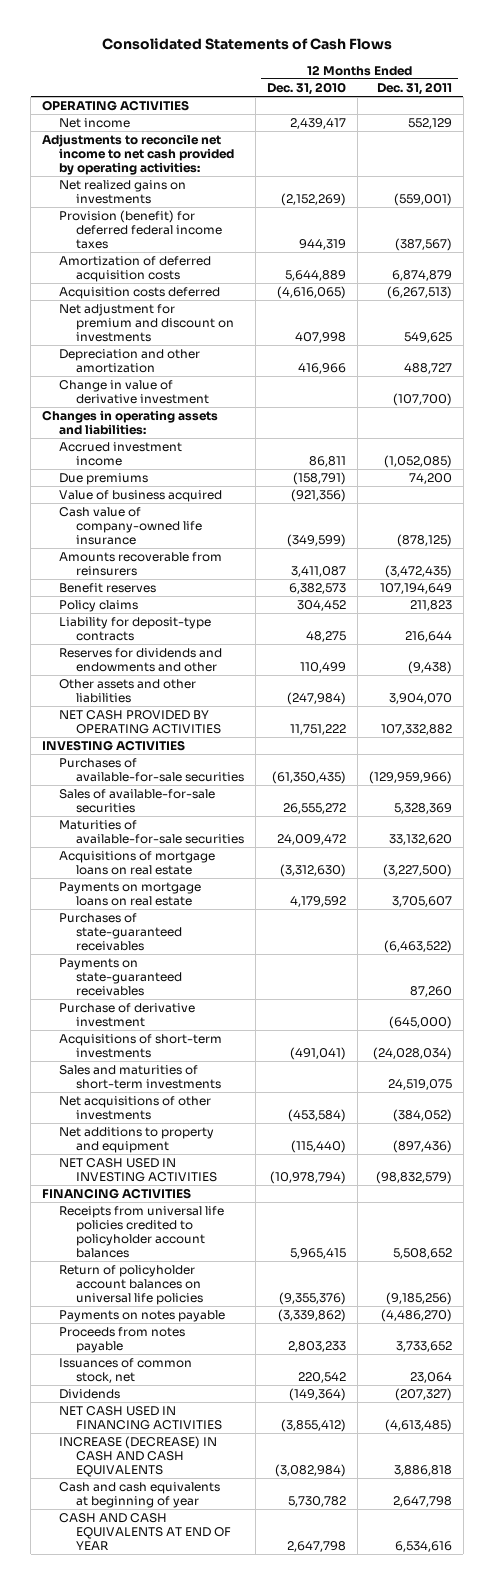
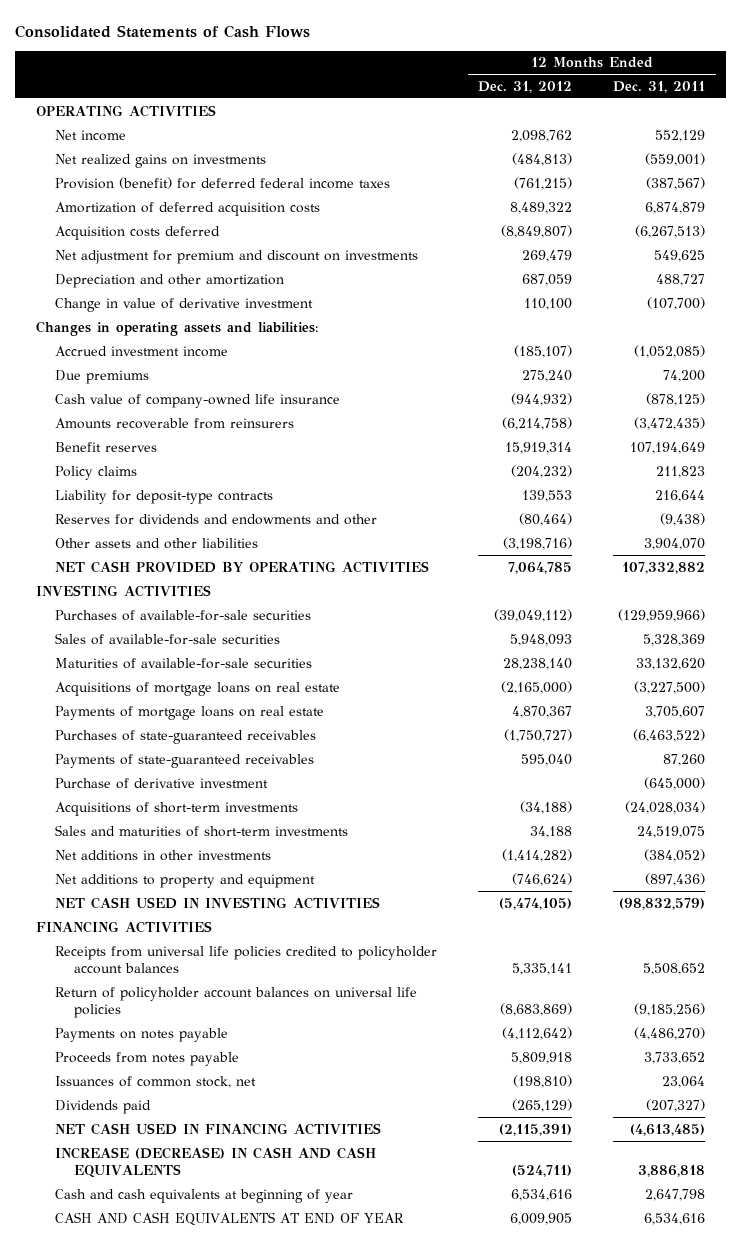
[267,82,347,96] Dec. 31, 2010 -> none
none -> [478,80,573,93] Dec. 31, 2012
[42,134,235,176] Adjustments to reconcile net income to net cash provided by operating activities: -> none
[59,490,223,503] Value of business acquired -> none
[59,882,202,907] Payments on mortgage loans on real estate -> [54,705,324,720] Payments of mortgage loans on real estate
[59,958,183,997] Payments on state-guaranteed receivables -> [54,753,314,768] Payments of state-guaranteed receivables
[59,1096,212,1121] Net acquisitions of other investments -> [54,849,271,861] Net additions in other investments
[59,1389,121,1400] Dividends -> [54,1099,151,1114] Dividends paid

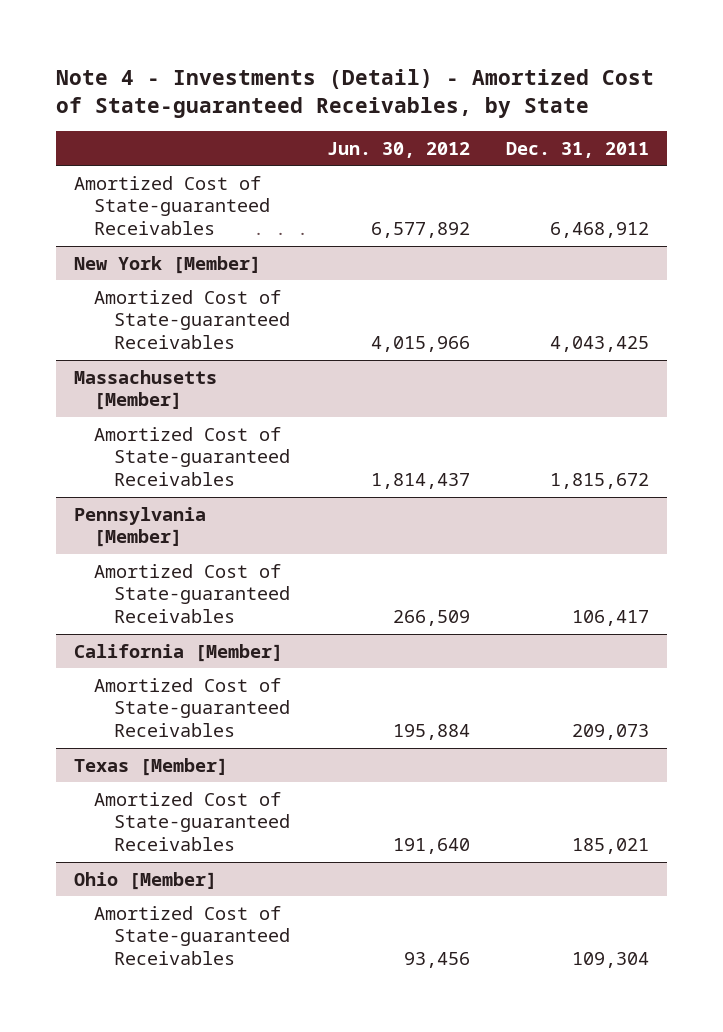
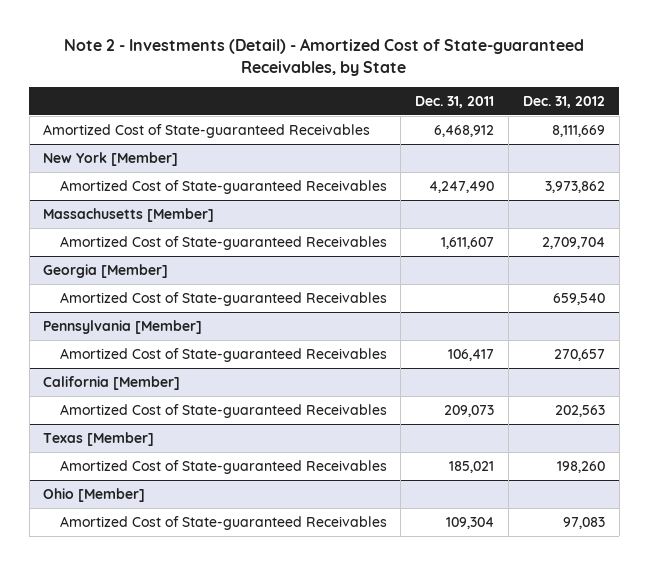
[56,68,655,119] Note 4 - Investments (Detail) - Amortized Cost of State-guaranteed Receivables, by State -> [64,37,585,76] Note 2 - Investments (Detail) - Amortized Cost of State-guaranteed Receivables, by State
[326,141,470,158] Jun. 30, 2012 -> none
none -> [522,95,605,108] Dec. 31, 2012
[549,336,649,353] 4,043,425 -> [429,180,495,193] 4,247,490
[549,473,649,490] 1,815,672 -> [441,236,495,249] 1,611,607
none -> [43,263,169,278] Georgia [Member]
none -> [59,291,387,306] Amortized Cost of State-guaranteed Receivables

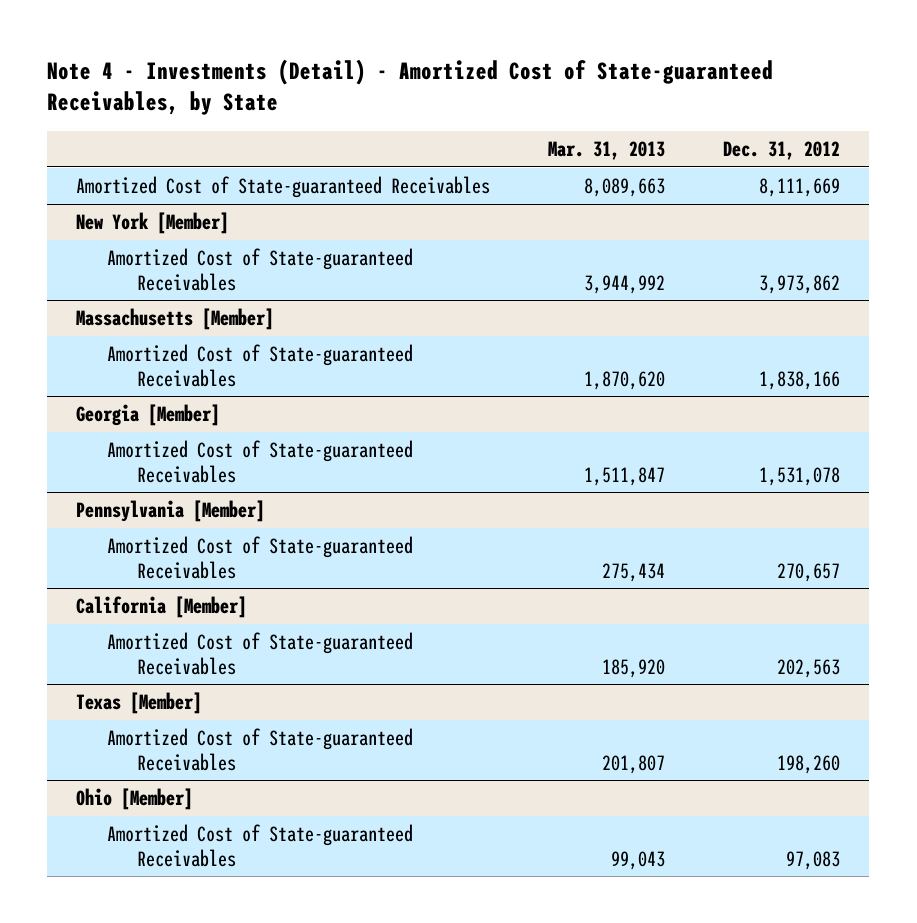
[64,37,585,76] Note 2 - Investments (Detail) - Amortized Cost of State-guaranteed Receivables, by State -> [47,58,774,116] Note 4 - Investments (Detail) - Amortized Cost of State-guaranteed Receivables, by State
[415,95,495,108] Dec. 31, 2011 -> none
none -> [548,140,666,160] Mar. 31, 2013
[541,236,605,249] 2,709,704 -> [759,370,841,390] 1,838,166
[552,292,605,305] 659,540 -> [759,466,841,486] 1,531,078

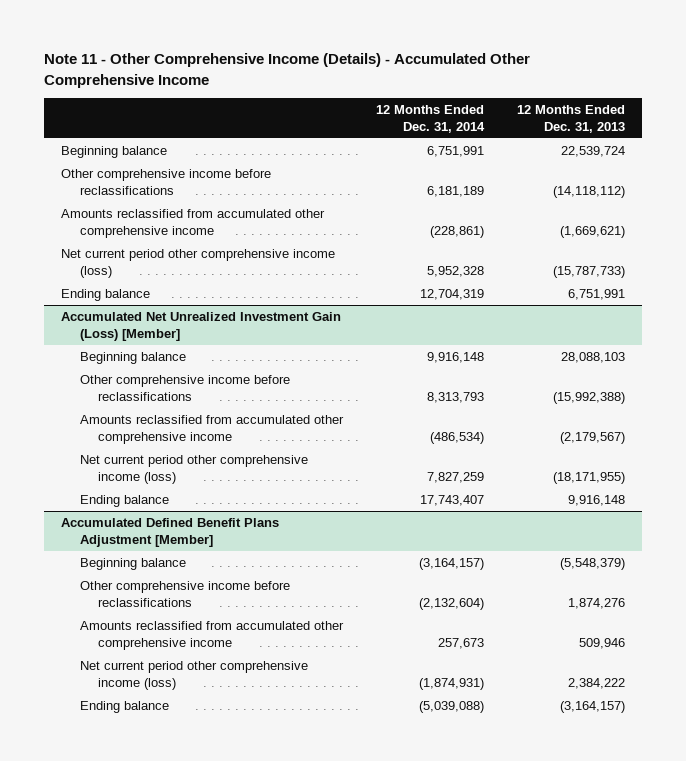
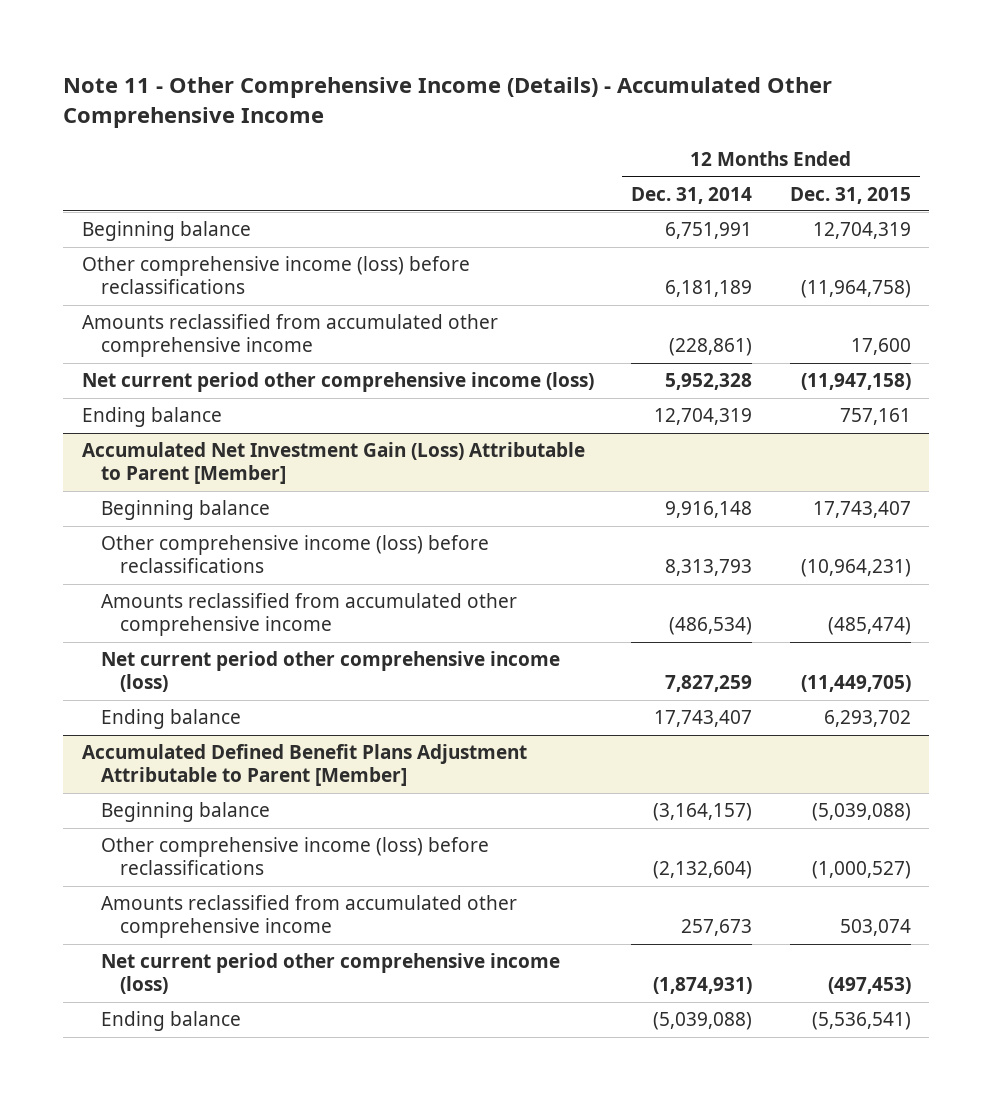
[517,104,626,133] 12 Months Ended Dec. 31, 2013 -> none
none -> [789,186,911,204] Dec. 31, 2015
[60,168,271,195] Other comprehensive income before reclassifications -> [81,256,470,295] Other comprehensive income (loss) before reclassifications
[60,311,341,341] Accumulated Net Unrealized Investment Gain (Loss) [Member] -> [81,442,585,485] Accumulated Net Investment Gain (Loss) Attributable to Parent [Member]
[79,374,290,401] Other comprehensive income before reclassifications -> [101,535,490,574] Other comprehensive income (loss) before reclassifications
[60,517,279,547] Accumulated Defined Benefit Plans Adjustment [Member] -> [81,744,527,787] Accumulated Defined Benefit Plans Adjustment Attributable to Parent [Member]
[79,580,290,607] Other comprehensive income before reclassifications -> [101,837,490,876] Other comprehensive income (loss) before reclassifications

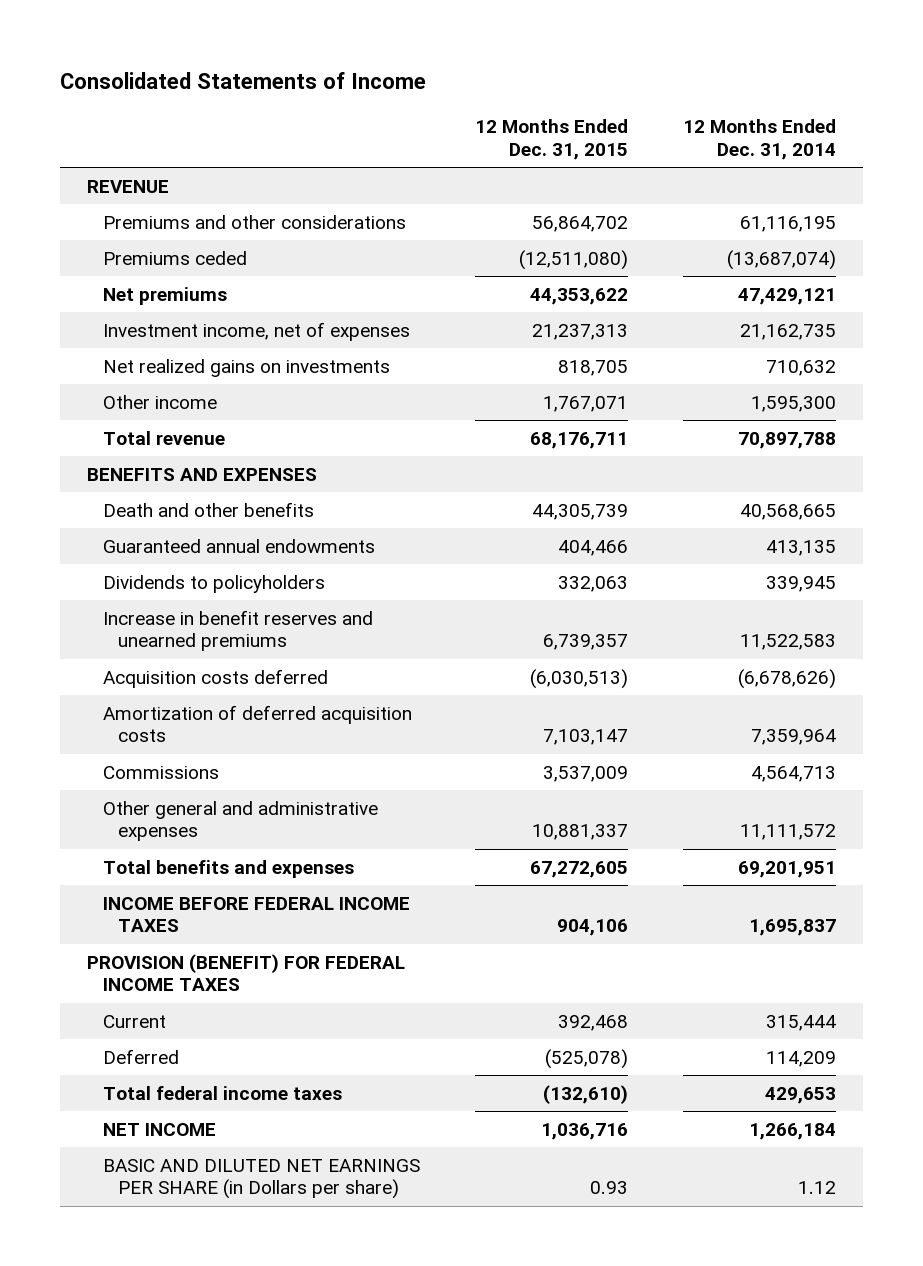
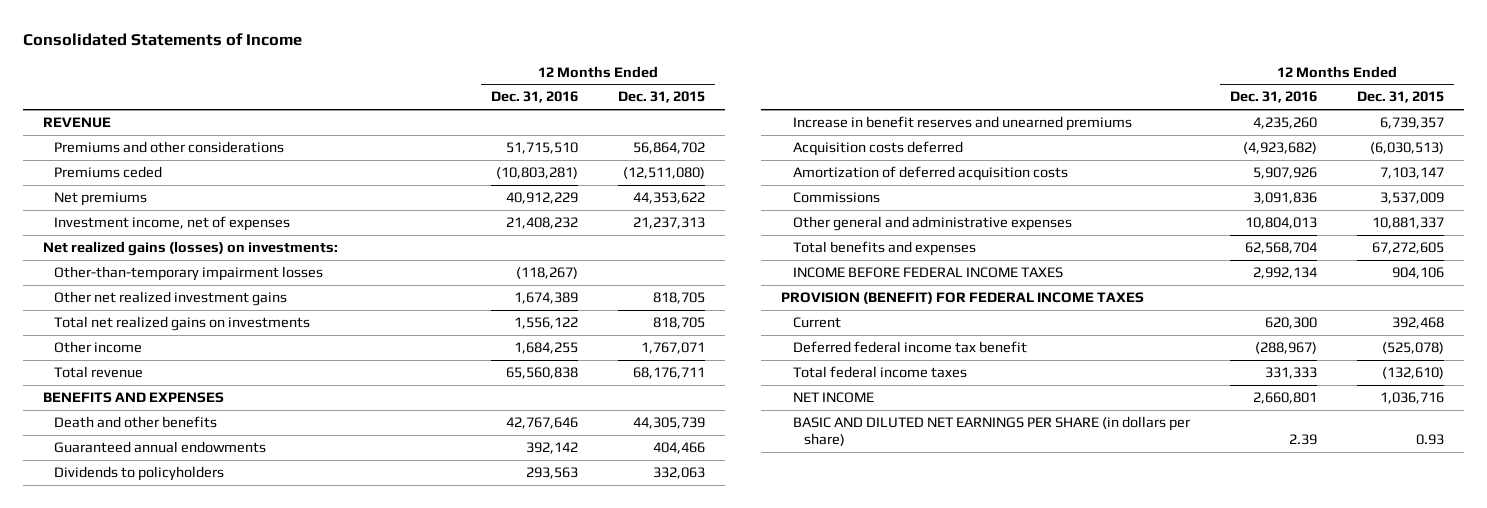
[682,119,836,160] 12 Months Ended Dec. 31, 2014 -> none
none -> [491,91,579,104] Dec. 31, 2016
none -> [42,241,338,257] Net realized gains (losses) on investments:
none -> [54,266,324,282] Other-than-temporary impairment losses
[102,358,390,377] Net realized gains on investments -> [54,291,288,307] Other net realized investment gains
none -> [54,316,311,332] Total net realized gains on investments
[102,1048,179,1064] Deferred -> [792,341,1027,354] Deferred federal income tax benefit
[102,1158,420,1200] BASIC AND DILUTED NET EARNINGS PER SHARE (in Dollars per share) -> [792,416,1190,446] BASIC AND DILUTED NET EARNINGS PER SHARE (in dollars per share)

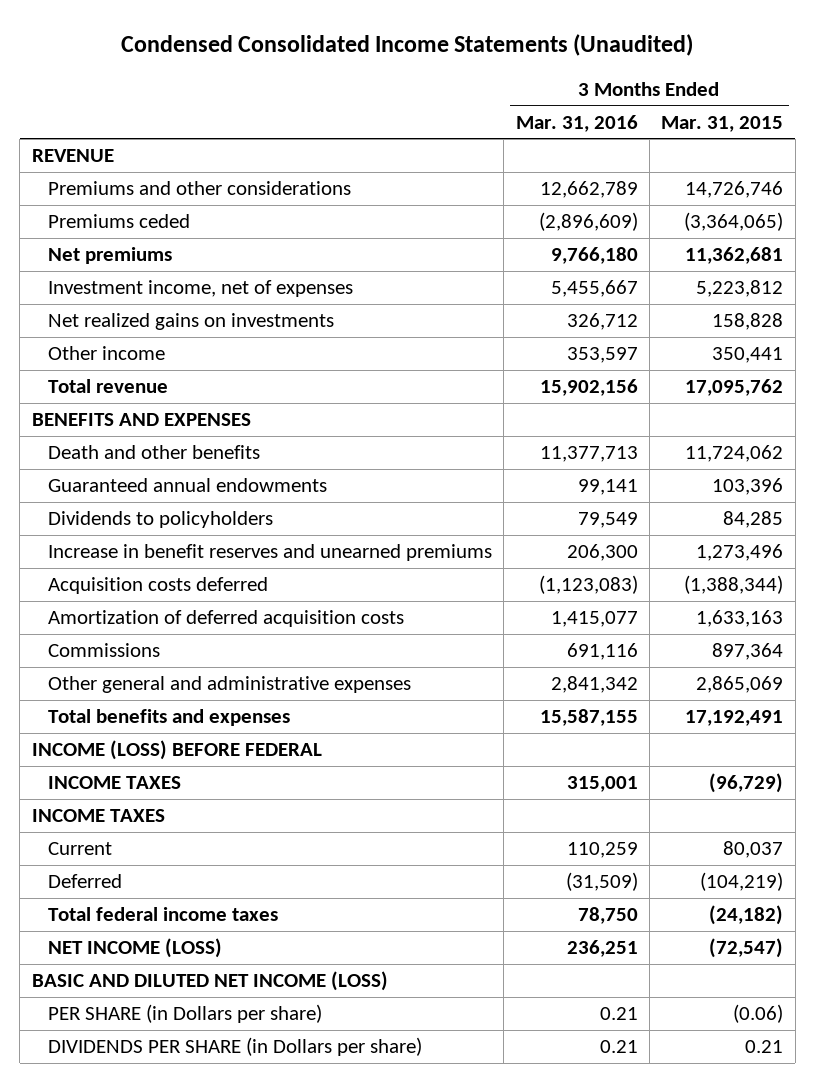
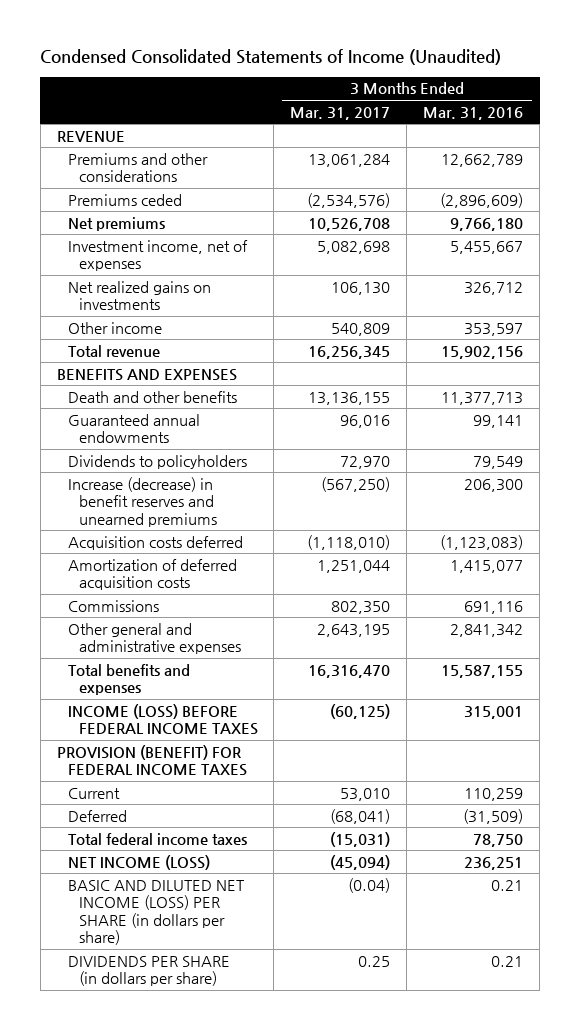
[121,34,694,57] Condensed Consolidated Income Statements (Unaudited) -> [40,49,502,66] Condensed Consolidated Statements of Income (Unaudited)
[661,115,784,132] Mar. 31, 2015 -> none
none -> [290,106,391,120] Mar. 31, 2017
[47,544,492,562] Increase in benefit reserves and unearned premiums -> [67,476,217,527] Increase (decrease) in benefit reserves and unearned premiums
[31,740,322,761] INCOME (LOSS) BEFORE FEDERAL -> none
[47,776,181,790] INCOME TAXES -> [67,703,258,736] INCOME (LOSS) BEFORE FEDERAL INCOME TAXES
[31,809,165,823] INCOME TAXES -> [56,744,247,777] PROVISION (BENEFIT) FOR FEDERAL INCOME TAXES
[31,971,388,992] BASIC AND DILUTED NET INCOME (LOSS) -> none
[47,1004,322,1024] PER SHARE (in Dollars per share) -> [67,879,245,946] BASIC AND DILUTED NET INCOME (LOSS) PER SHARE (in dollars per share)
[47,1037,422,1057] DIVIDENDS PER SHARE (in Dollars per share) -> [67,955,230,987] DIVIDENDS PER SHARE (in dollars per share)

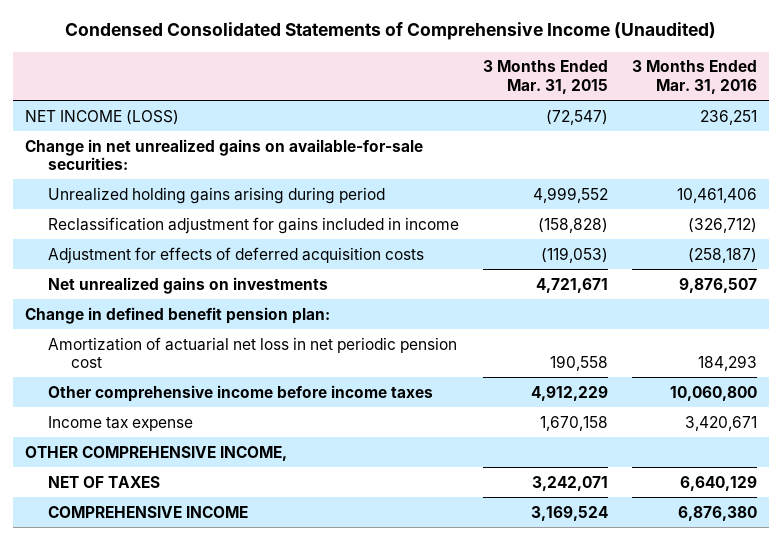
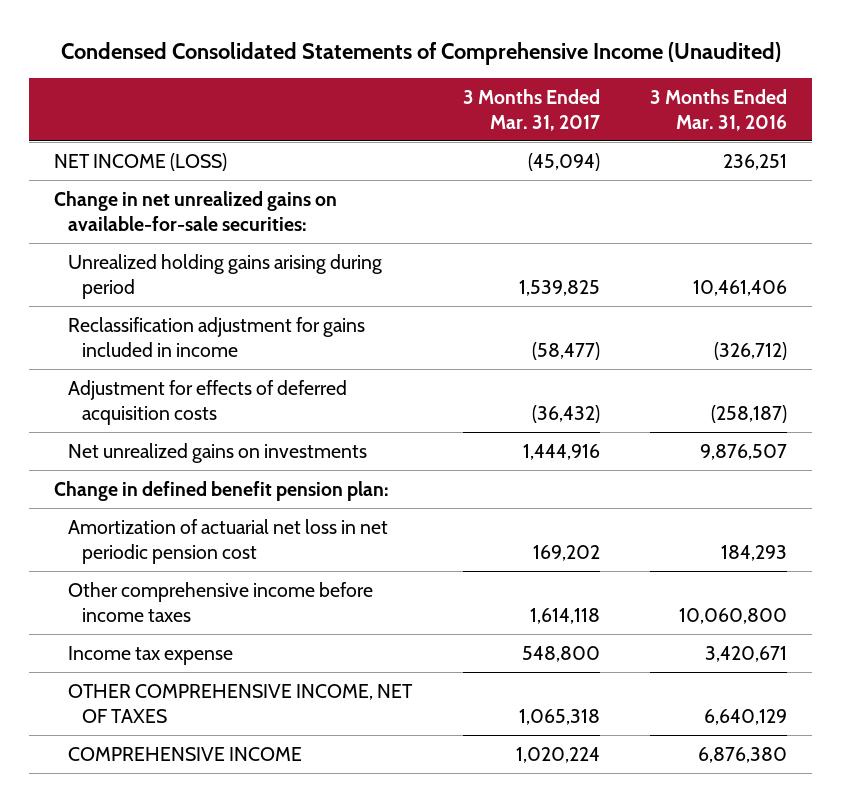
[483,60,609,94] 3 Months Ended Mar. 31, 2015 -> none
none -> [462,88,600,131] 3 Months Ended Mar. 31, 2017
[24,445,287,461] OTHER COMPREHENSIVE INCOME, -> none
[47,475,160,488] NET OF TAXES -> [68,683,414,723] OTHER COMPREHENSIVE INCOME, NET OF TAXES

